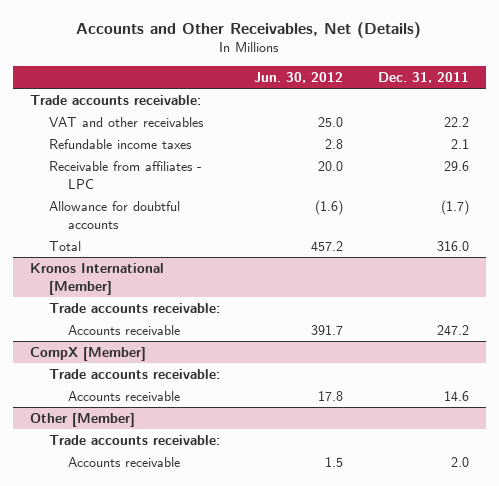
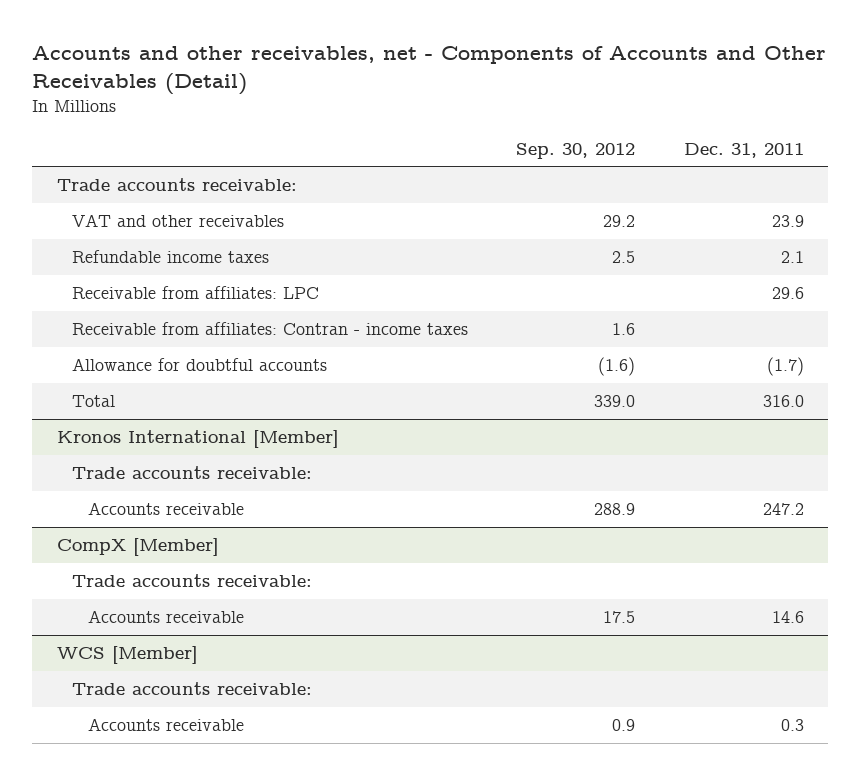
[76,21,422,38] Accounts and Other Receivables, Net (Details) -> [32,46,827,96] Accounts and other receivables, net - Components of Accounts and Other Receivables (Detail)
[254,71,344,83] Jun. 30, 2012 -> none
none -> [516,142,636,159] Sep. 30, 2012
[443,116,469,127] 22.2 -> [771,215,804,228] 23.9
[48,160,202,189] Receivable from affiliates - LPC -> [72,286,320,300] Receivable from affiliates: LPC
none -> [72,322,469,336] Receivable from affiliates: Contran - income taxes
[29,412,135,427] Other [Member] -> none
none -> [56,646,198,665] WCS [Member]
[450,456,469,467] 2.0 -> [780,719,804,732] 0.3

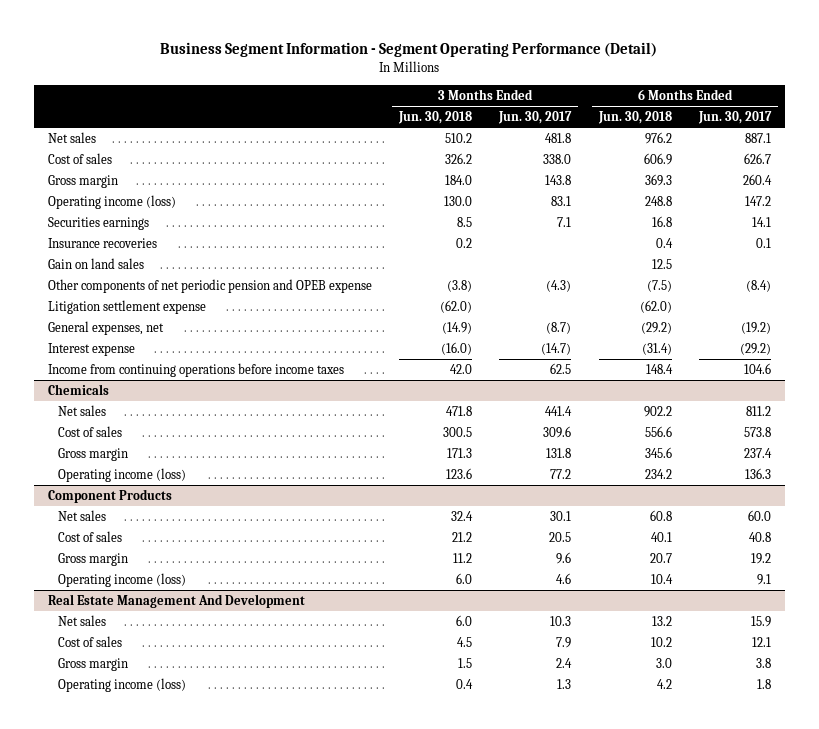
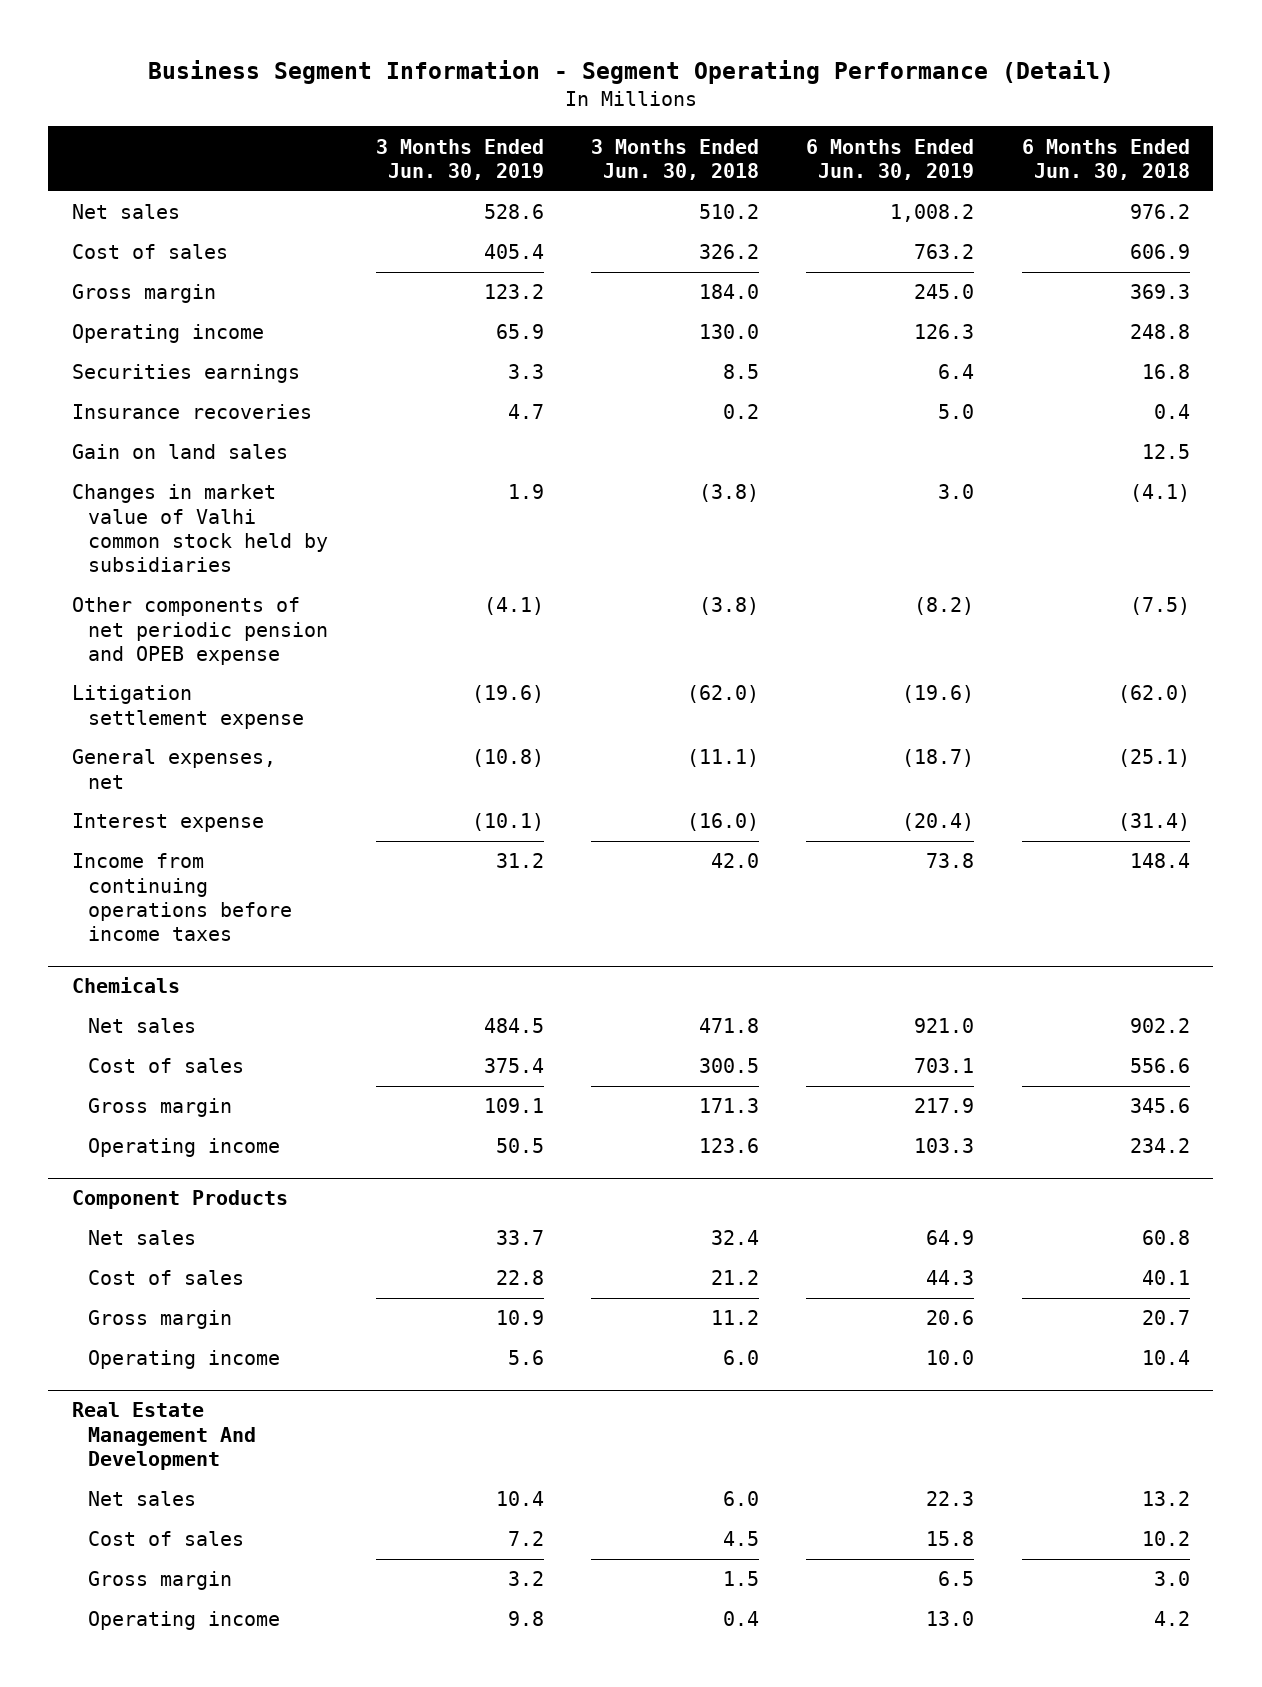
[498,111,573,125] Jun. 30, 2017 -> none
[698,111,773,125] Jun. 30, 2017 -> none
none -> [375,138,544,180] 3 Months Ended Jun. 30, 2019
none -> [806,138,975,180] 6 Months Ended Jun. 30, 2019
[47,194,176,209] Operating income (loss) -> [71,324,264,344] Operating income
none -> [71,484,329,572] Changes in market value of Valhi common stock held by subsidiaries
[442,321,473,334] (14.9) -> [686,749,759,768] (11.1)
[640,321,672,334] (29.2) -> [1117,749,1190,768] (25.1)
[58,467,187,482] Operating income (loss) -> [88,1138,281,1158] Operating income
[58,572,187,587] Operating income (loss) -> [88,1350,281,1370] Operating income
[58,677,187,692] Operating income (loss) -> [88,1611,281,1631] Operating income

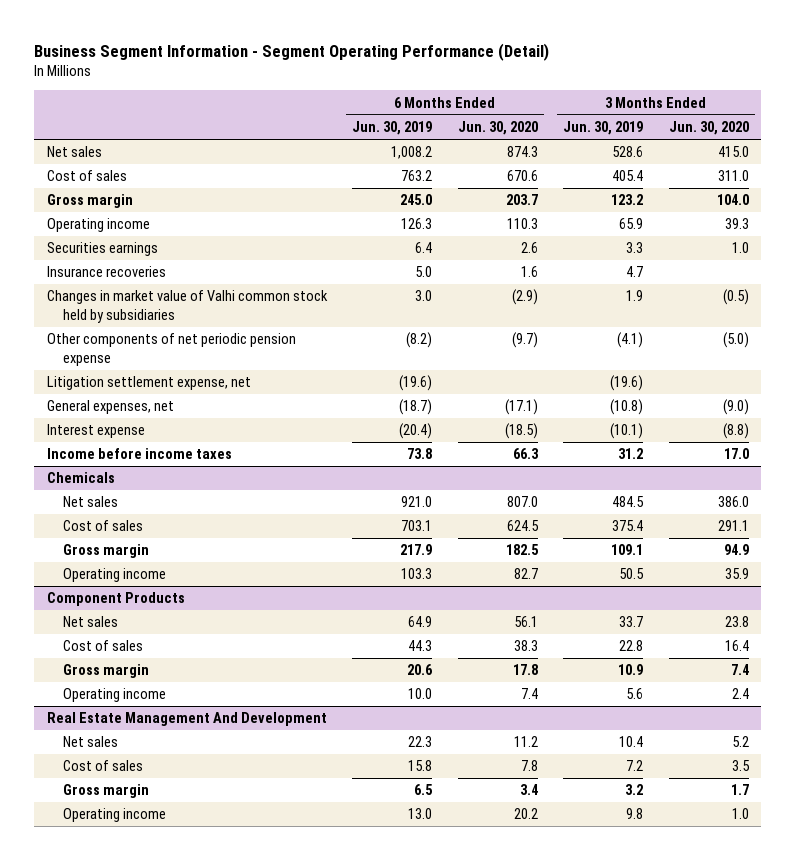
[590,138,759,180] 3 Months Ended Jun. 30, 2018 -> none
[1021,138,1190,180] 6 Months Ended Jun. 30, 2018 -> none
none -> [457,121,538,136] Jun. 30, 2020
none -> [668,121,749,136] Jun. 30, 2020
[71,444,288,460] Gain on land sales -> none
[71,597,329,665] Other components of net periodic pension and OPEB expense -> [46,333,296,366] Other components of net periodic pension expense
[71,685,305,729] Litigation settlement expense -> [46,376,251,391] Litigation settlement expense, net
[71,853,293,941] Income from continuing operations before income taxes -> [46,448,232,460] Income before income taxes

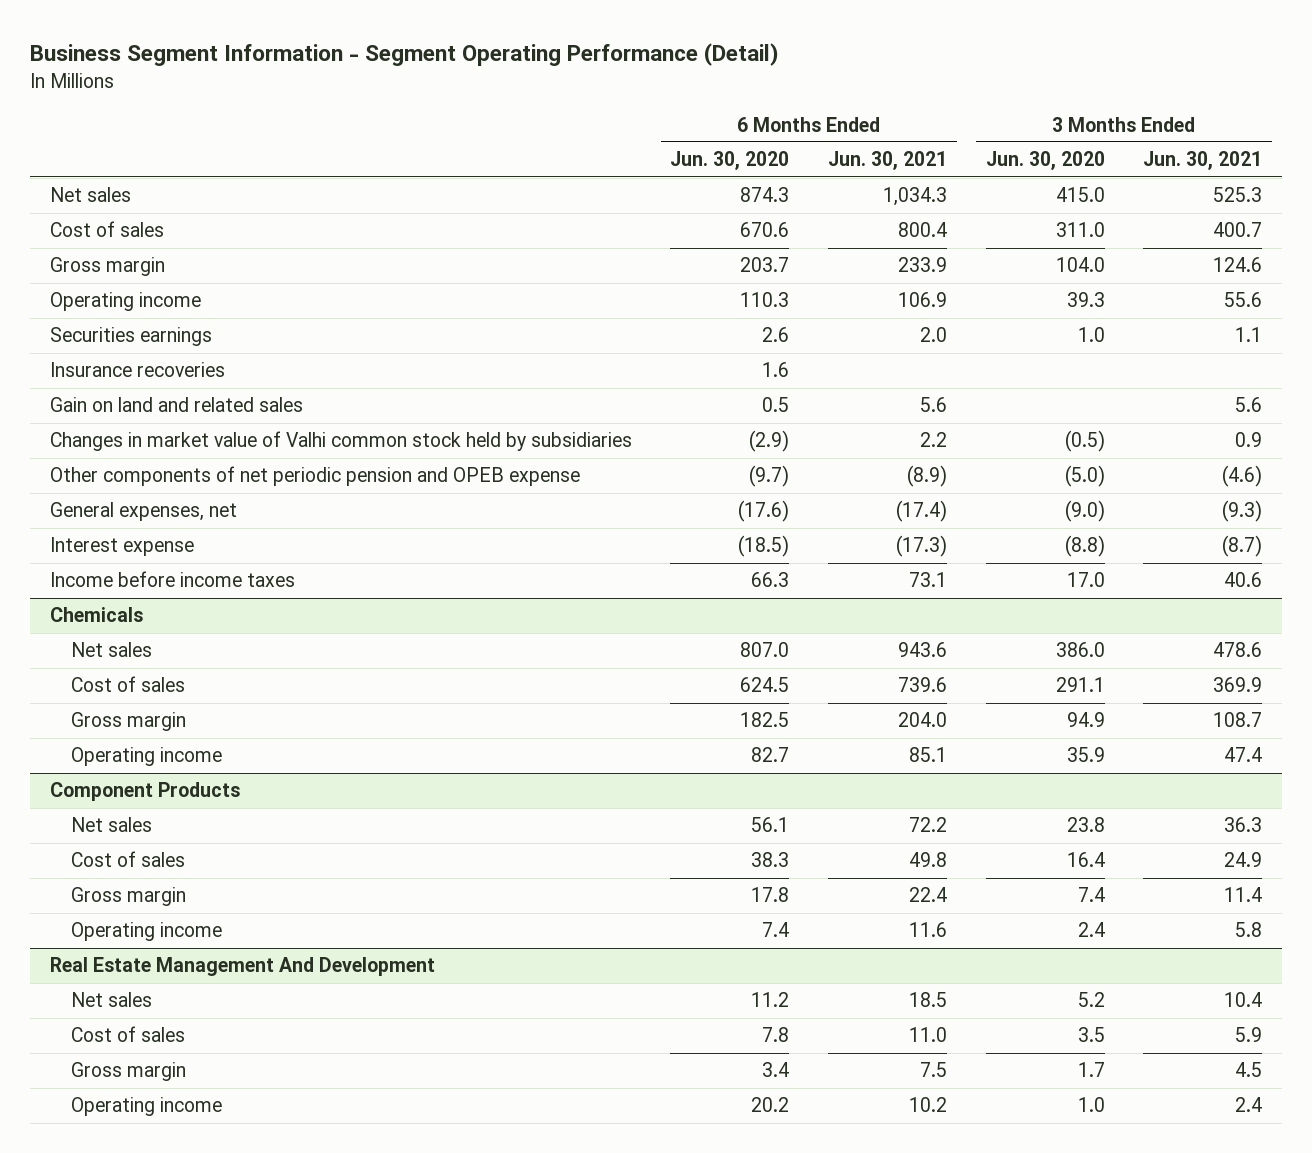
[352,121,433,136] Jun. 30, 2019 -> none
[563,121,644,136] Jun. 30, 2019 -> none
none -> [827,151,947,171] Jun. 30, 2021
none -> [1143,151,1263,171] Jun. 30, 2021
none -> [49,397,303,413] Gain on land and related sales
[46,376,251,391] Litigation settlement expense, net -> none
[46,333,296,366] Other components of net periodic pension expense -> [49,466,580,487] Other components of net periodic pension and OPEB expense
[504,399,538,416] (17.1) -> [738,500,790,523] (17.6)

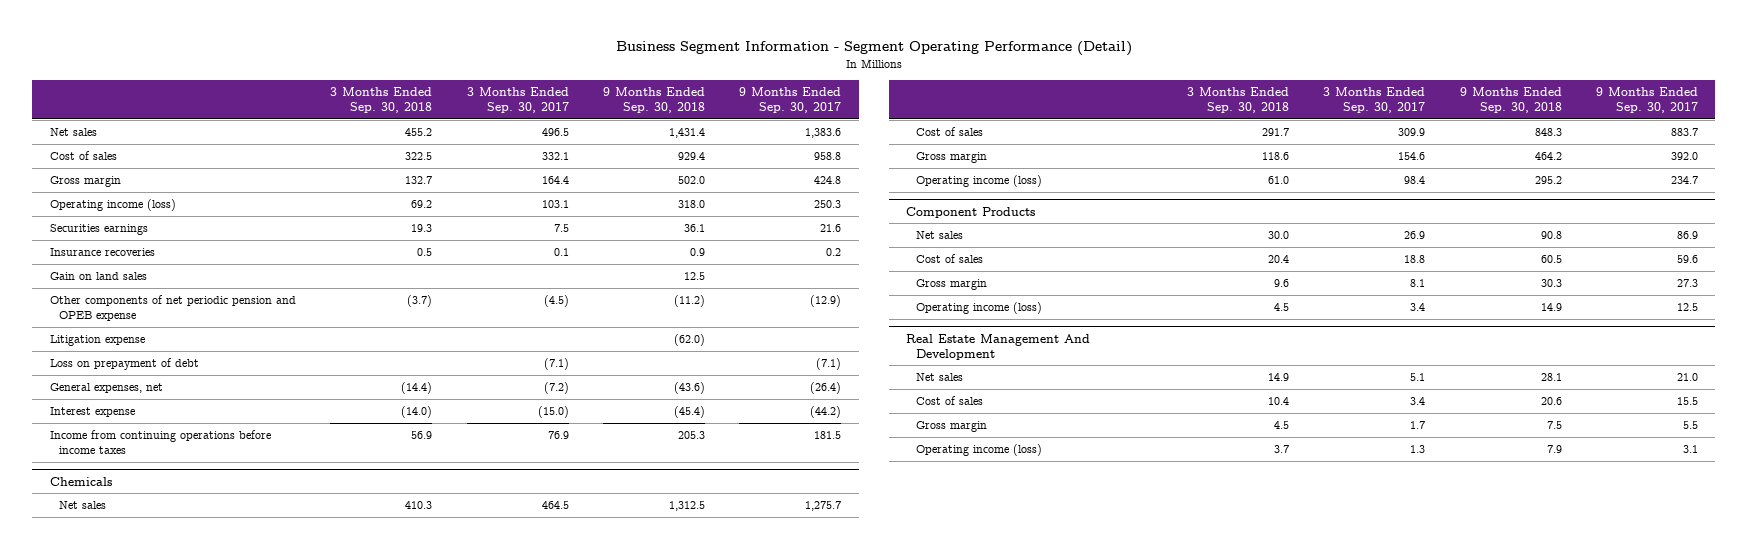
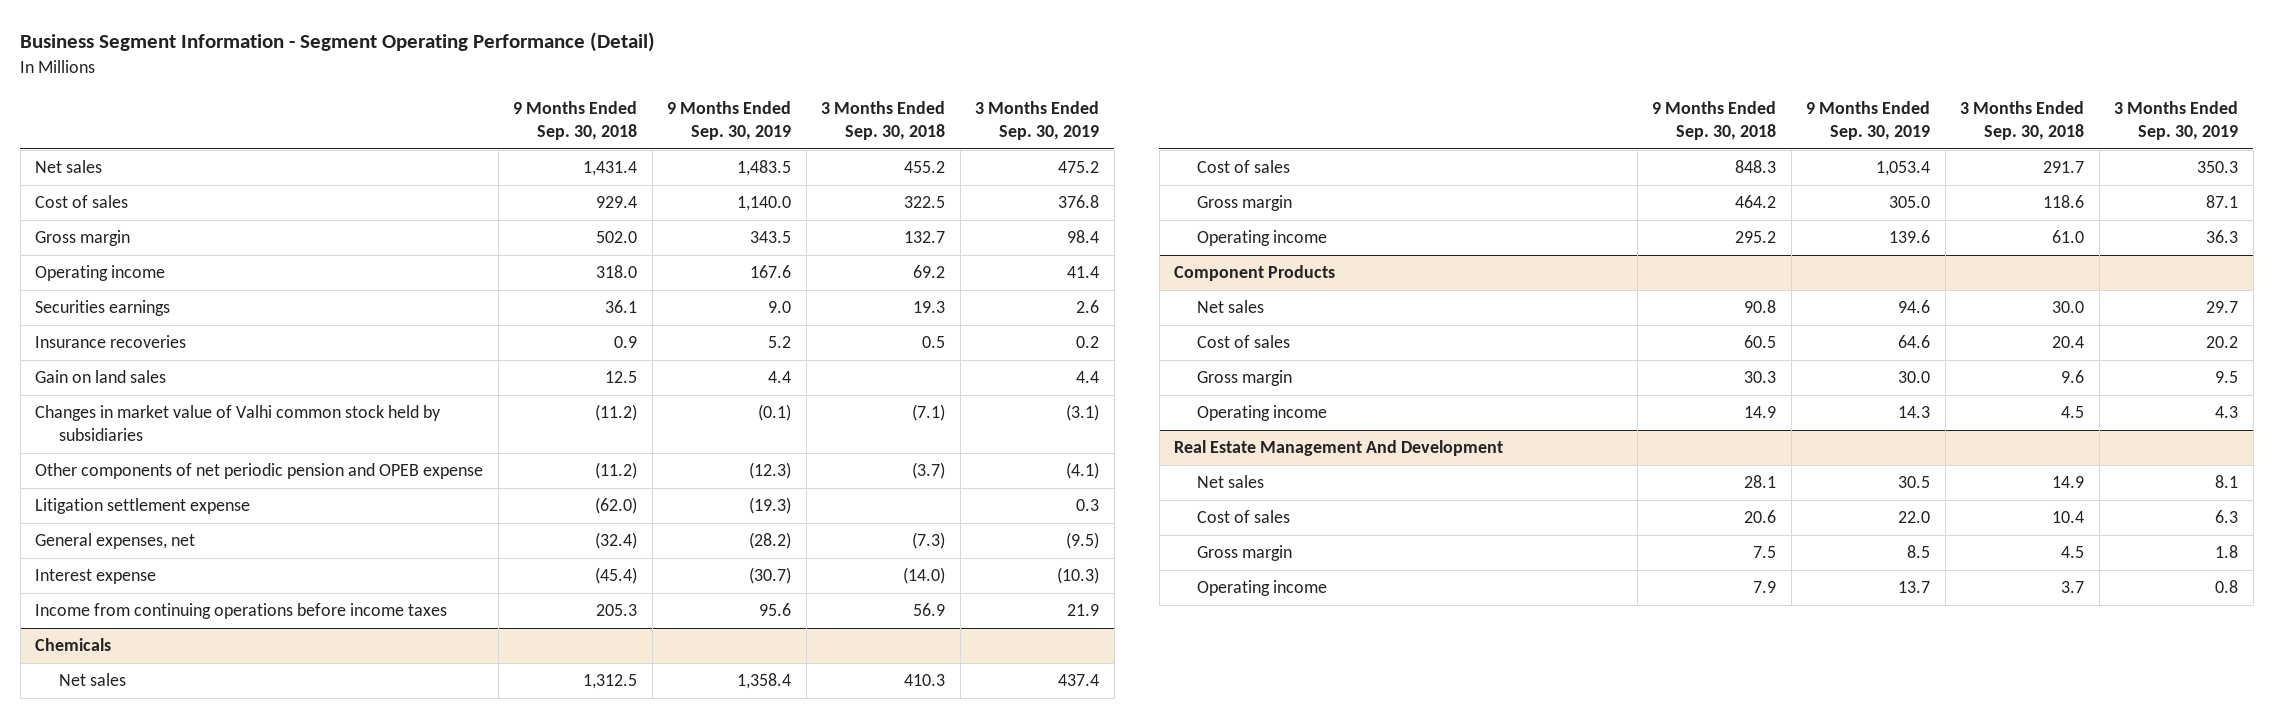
[466,87,569,113] 3 Months Ended Sep. 30, 2017 -> none
[739,87,842,113] 9 Months Ended Sep. 30, 2017 -> none
none -> [667,100,792,140] 9 Months Ended Sep. 30, 2019
none -> [975,100,1100,140] 3 Months Ended Sep. 30, 2019
[49,199,176,212] Operating income (loss) -> [35,265,166,282] Operating income
none -> [35,405,442,442] Changes in market value of Valhi common stock held by subsidiaries
[49,358,199,371] Loss on prepayment of debt -> none
[49,335,145,347] Litigation expense -> [35,498,251,515] Litigation settlement expense
[401,382,433,395] (14.4) -> [912,532,946,550] (7.3)
[673,382,705,395] (43.6) -> [595,532,638,550] (32.4)
[915,175,1042,188] Operating income (loss) -> [1197,230,1328,247] Operating income
[915,302,1042,315] Operating income (loss) -> [1197,405,1328,422] Operating income
[915,444,1042,457] Operating income (loss) -> [1197,580,1328,597] Operating income

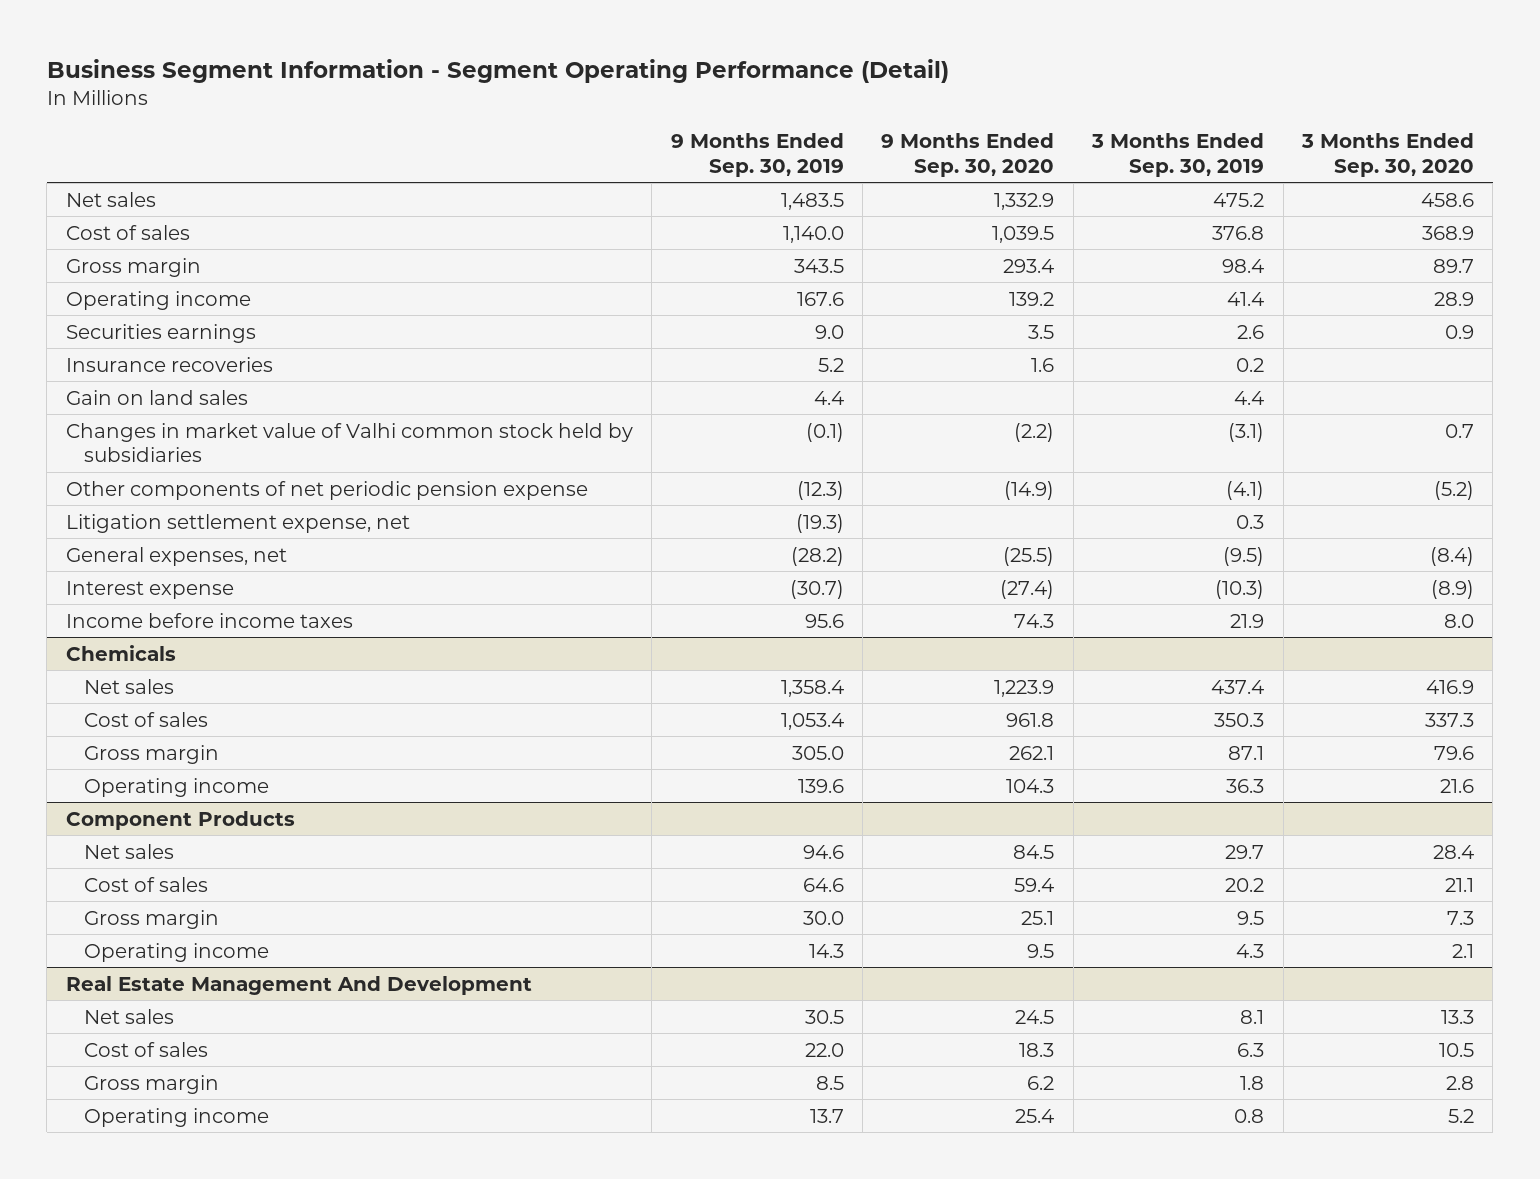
[513,100,638,140] 9 Months Ended Sep. 30, 2018 -> none
[821,100,946,140] 3 Months Ended Sep. 30, 2018 -> none
none -> [881,132,1055,177] 9 Months Ended Sep. 30, 2020
none -> [1300,132,1474,177] 3 Months Ended Sep. 30, 2020
[35,463,484,480] Other components of net periodic pension and OPEB expense -> [65,480,588,500] Other components of net periodic pension expense
[35,498,251,515] Litigation settlement expense -> [65,513,410,533] Litigation settlement expense, net
[35,603,448,620] Income from continuing operations before income taxes -> [65,612,353,628] Income before income taxes

